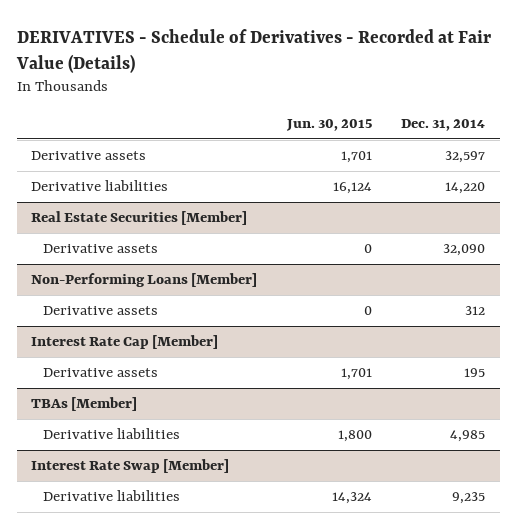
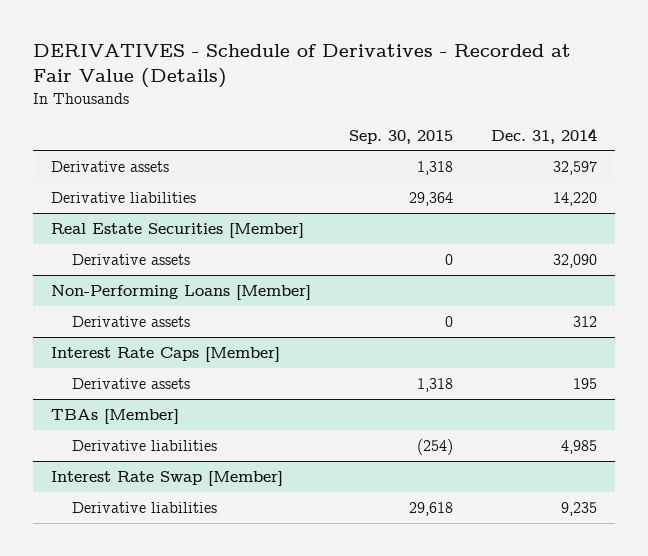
[285,119,372,132] Jun. 30, 2015 -> none
none -> [348,129,453,144] Sep. 30, 2015
[31,335,219,350] Interest Rate Cap [Member] -> [51,346,281,362] Interest Rate Caps [Member]

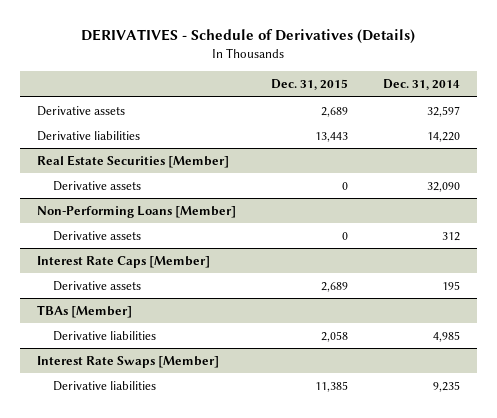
[32,44,571,89] DERIVATIVES - Schedule of Derivatives - Recorded at Fair Value (Details) -> [81,29,416,45] DERIVATIVES - Schedule of Derivatives (Details)
[348,129,453,144] Sep. 30, 2015 -> none
none -> [270,79,348,91] Dec. 31, 2015
[51,470,284,486] Interest Rate Swap [Member] -> [37,355,220,368] Interest Rate Swaps [Member]

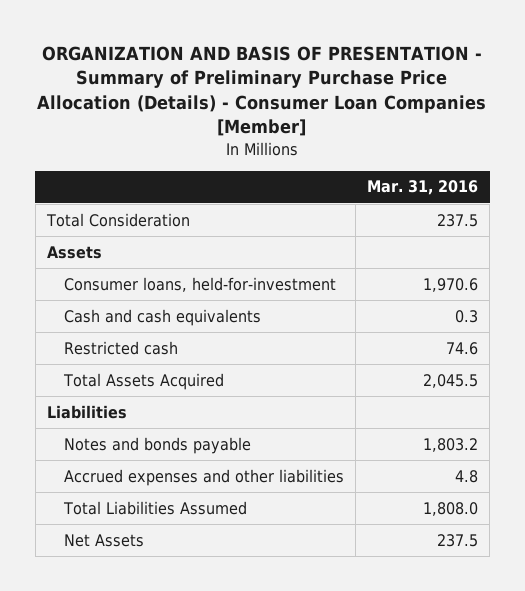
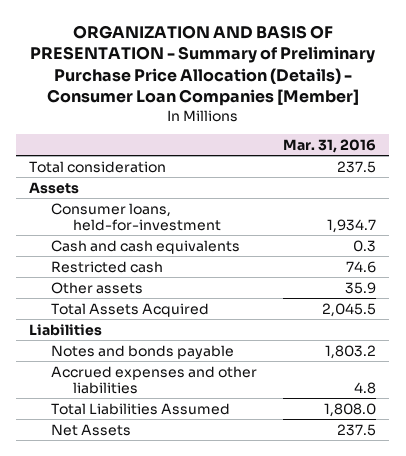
[45,212,190,227] Total Consideration -> [29,160,167,173] Total consideration
[423,277,479,292] 1,970.6 -> [327,218,377,233] 1,934.7
none -> [51,281,144,294] Other assets

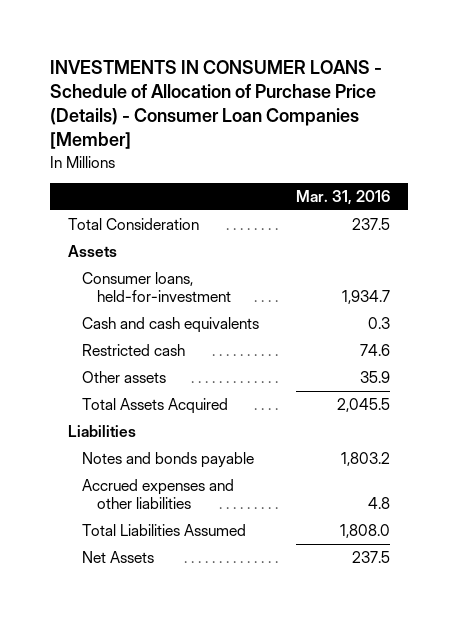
[29,24,375,106] ORGANIZATION AND BASIS OF PRESENTATION - Summary of Preliminary Purchase Price Allocation (Details) - Consumer Loan Companies [Member] -> [49,59,382,150] INVESTMENTS IN CONSUMER LOANS - Schedule of Allocation of Purchase Price (Details) - Consumer Loan Companies [Member]
[29,160,167,173] Total consideration -> [67,217,199,230] Total Consideration

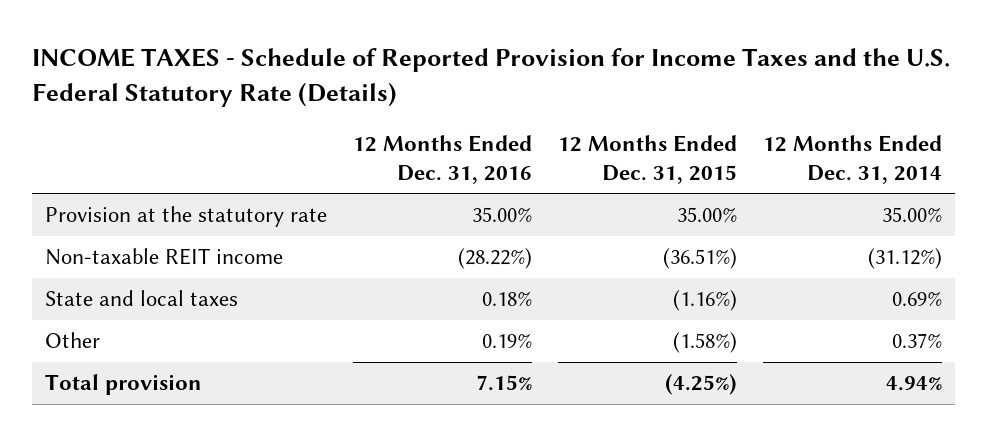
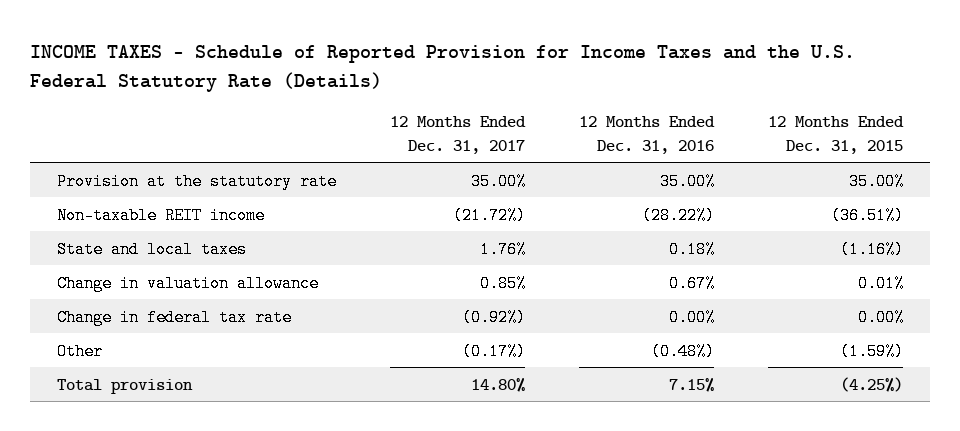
[763,135,943,184] 12 Months Ended Dec. 31, 2014 -> none
none -> [390,116,527,154] 12 Months Ended Dec. 31, 2017
none -> [57,274,320,292] Change in valuation allowance
none -> [57,308,293,326] Change in federal tax rate
[481,333,532,349] 0.19% -> [651,342,716,360] (0.48%)
[673,332,738,354] (1.58%) -> [840,342,905,360] (1.59%)

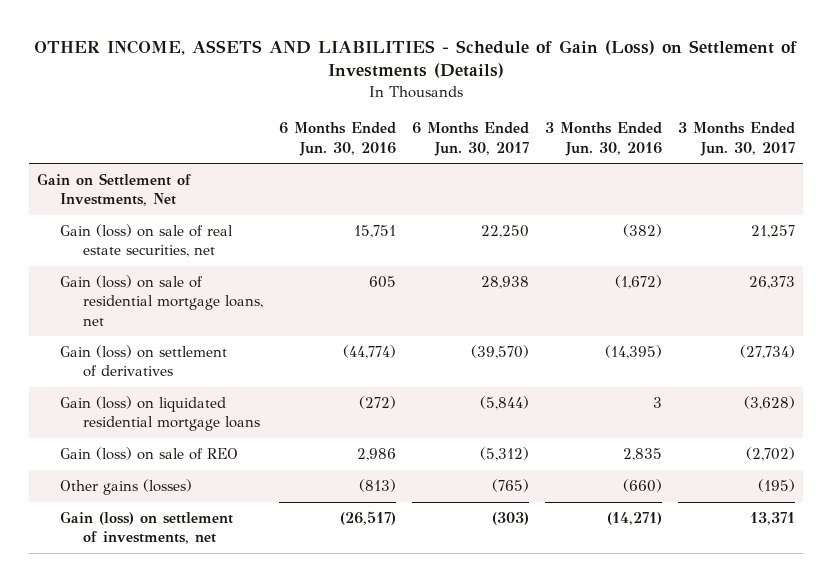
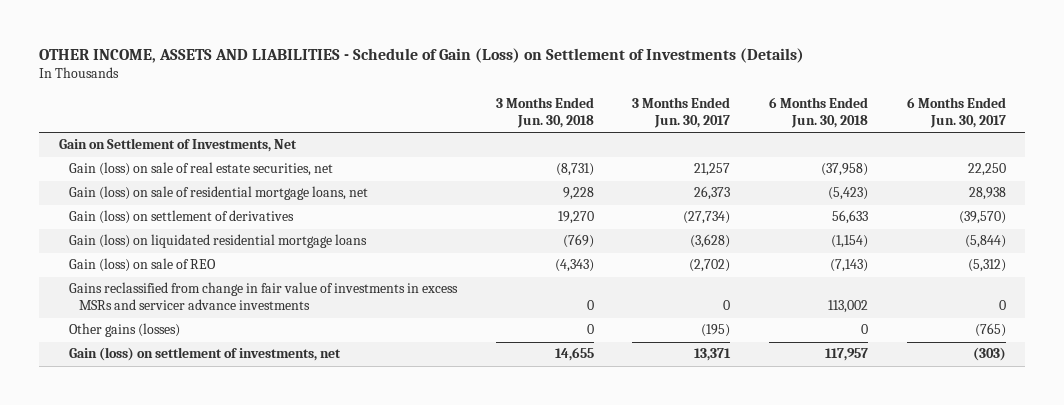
[278,122,396,156] 6 Months Ended Jun. 30, 2016 -> none
[545,122,663,156] 3 Months Ended Jun. 30, 2016 -> none
none -> [495,96,594,129] 3 Months Ended Jun. 30, 2018
none -> [768,96,868,129] 6 Months Ended Jun. 30, 2018
none -> [68,282,458,311] Gains reclassified from change in fair value of investments in excess MSRs and servicer advance investments

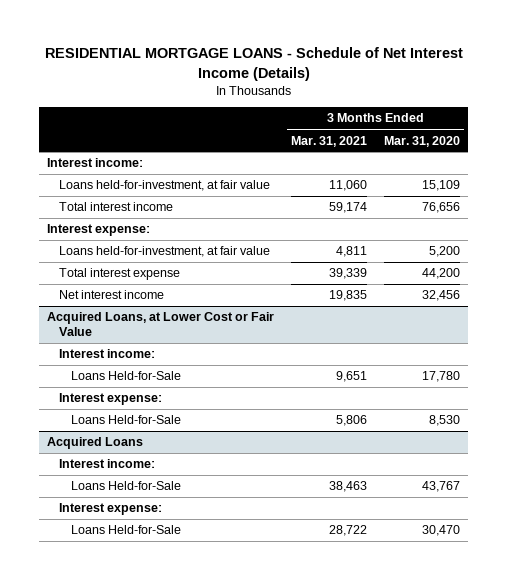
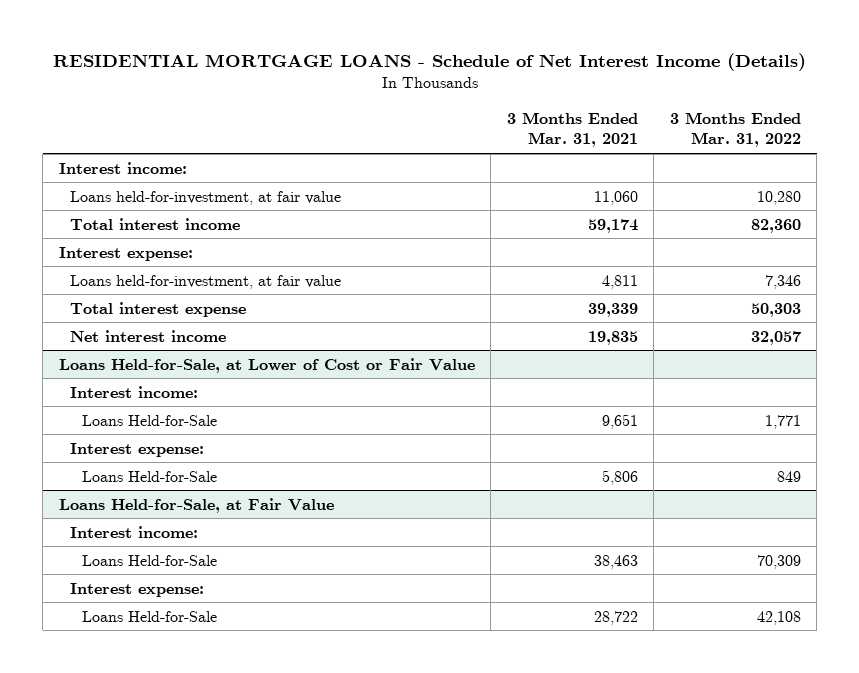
[383,135,460,147] Mar. 31, 2020 -> none
none -> [669,111,801,148] 3 Months Ended Mar. 31, 2022
[47,312,275,337] Acquired Loans, at Lower Cost or Fair Value -> [58,357,475,373] Loans Held-for-Sale, at Lower of Cost or Fair Value
[47,437,144,450] Acquired Loans -> [58,497,334,513] Loans Held-for-Sale, at Fair Value

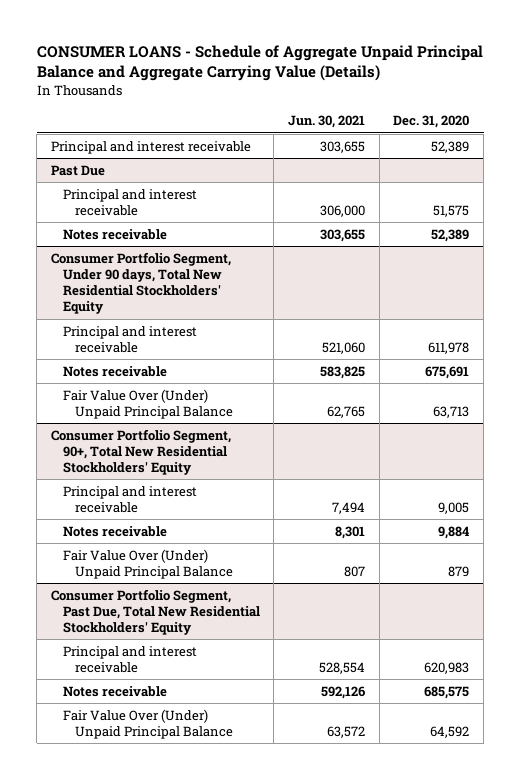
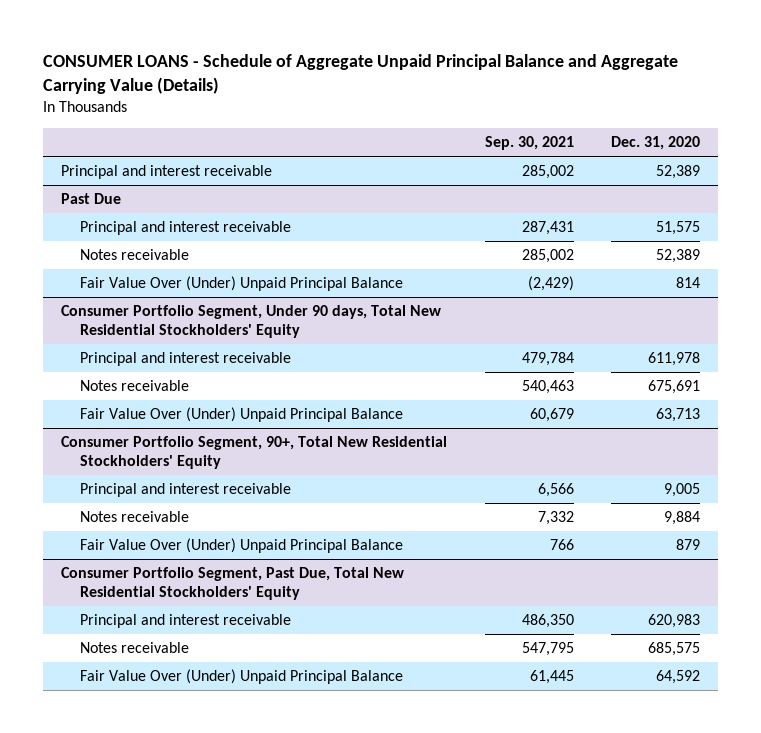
[288,115,366,129] Jun. 30, 2021 -> none
none -> [484,136,574,151] Sep. 30, 2021
none -> [80,276,404,292] Fair Value Over (Under) Unpaid Principal Balance

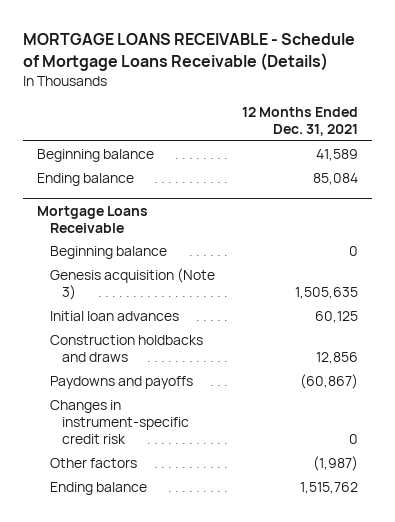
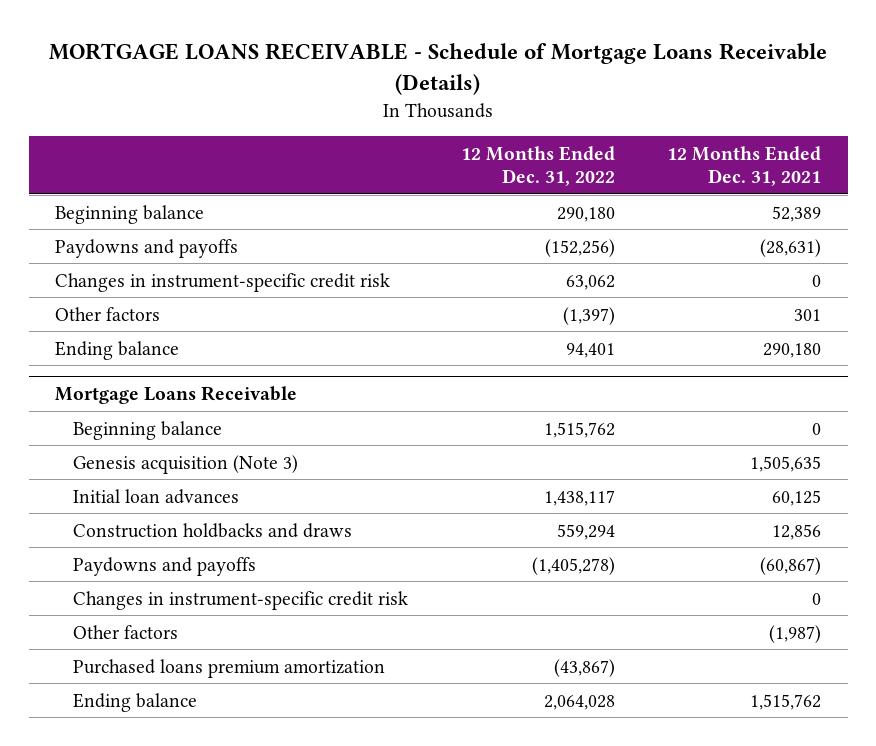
none -> [460,145,615,186] 12 Months Ended Dec. 31, 2022
[315,148,358,161] 41,589 -> [772,205,822,222] 52,389
none -> [55,238,239,258] Paydowns and payoffs
none -> [55,272,391,292] Changes in instrument-specific credit risk
none -> [55,306,161,321] Other factors
[312,172,358,185] 85,084 -> [763,342,822,358] 290,180
none -> [73,658,386,678] Purchased loans premium amortization

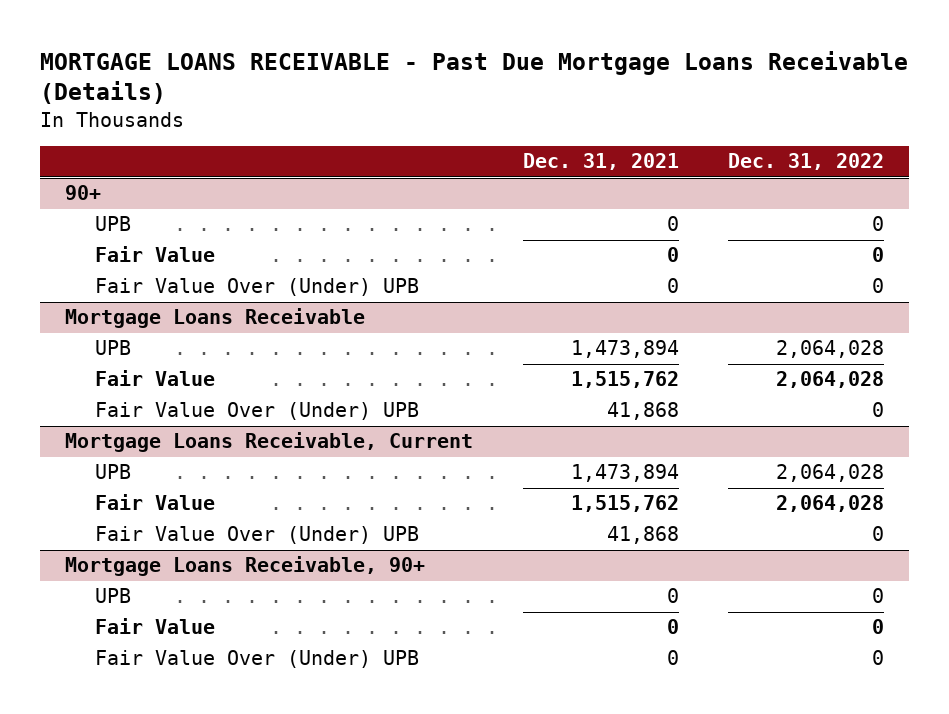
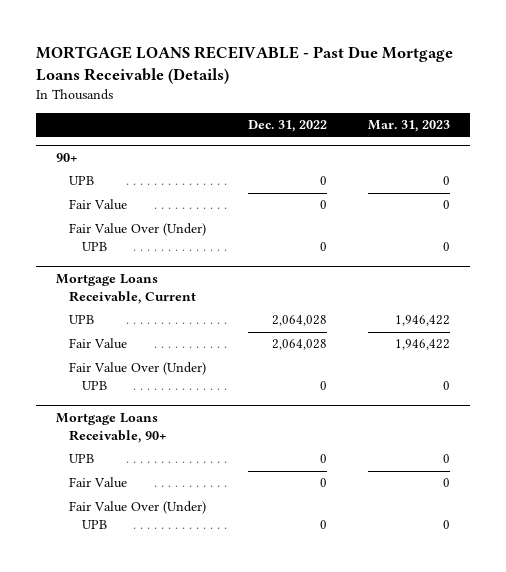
[522,153,679,171] Dec. 31, 2021 -> none
none -> [367,120,450,133] Mar. 31, 2023
[65,308,366,329] Mortgage Loans Receivable -> none
[94,340,131,356] UPB -> none
[94,370,215,387] Fair Value -> none
[94,402,419,421] Fair Value Over (Under) UPB -> none

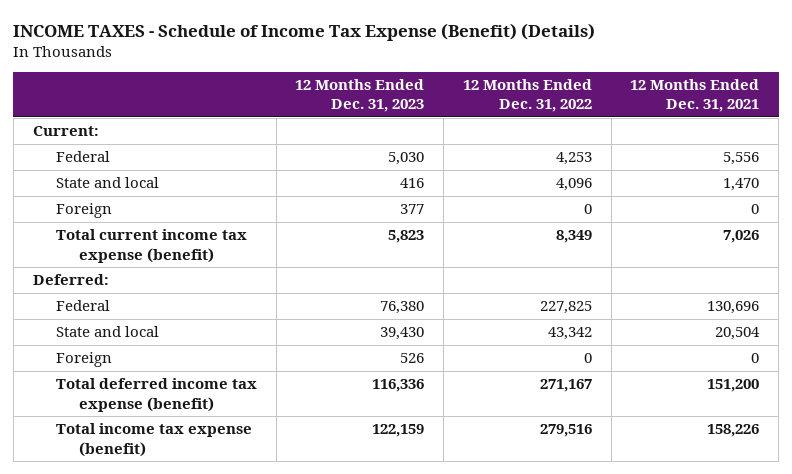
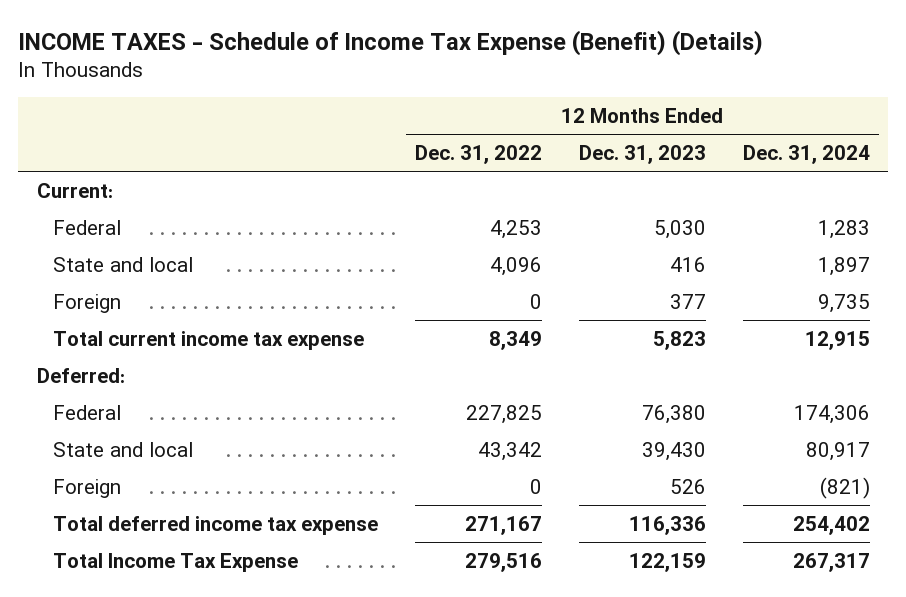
[630,79,760,113] 12 Months Ended Dec. 31, 2021 -> none
none -> [742,145,870,165] Dec. 31, 2024
[55,229,247,263] Total current income tax expense (benefit) -> [52,330,364,350] Total current income tax expense
[55,378,257,412] Total deferred income tax expense (benefit) -> [52,515,378,535] Total deferred income tax expense
[55,423,252,457] Total income tax expense (benefit) -> [52,552,298,572] Total Income Tax Expense

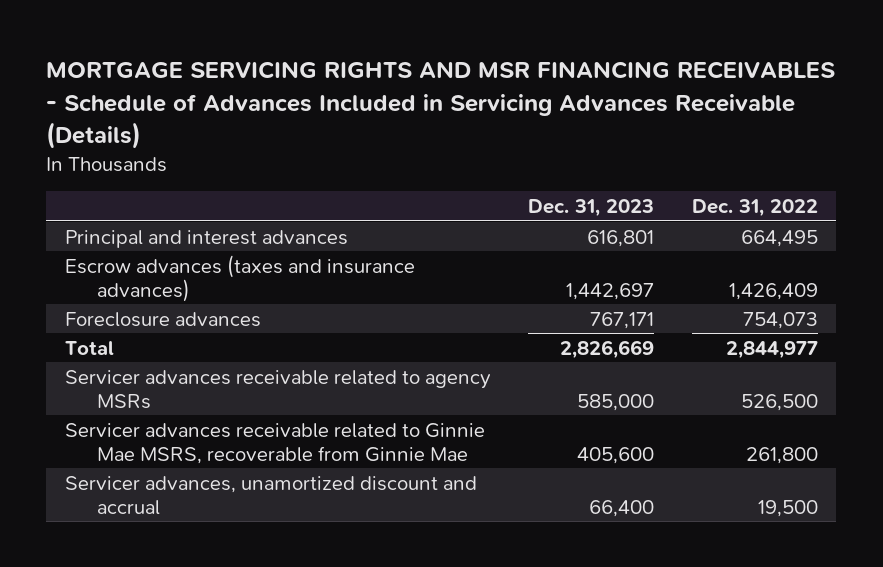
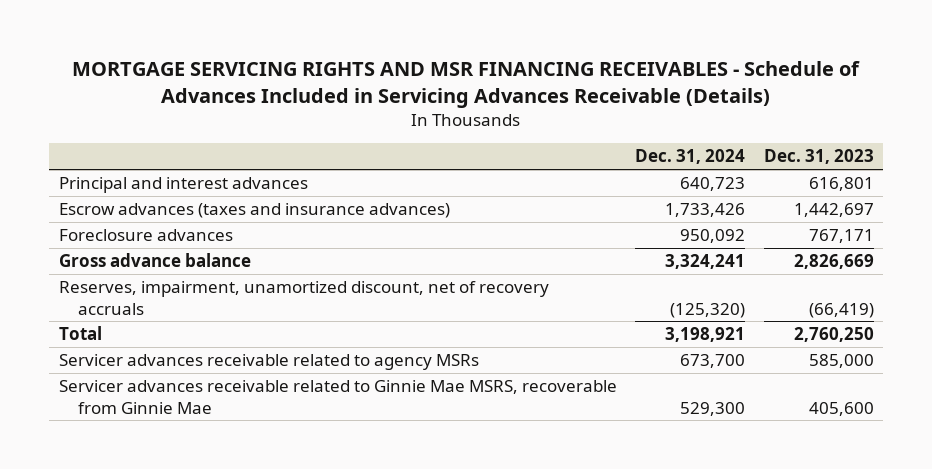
[691,199,818,218] Dec. 31, 2022 -> none
none -> [635,149,746,165] Dec. 31, 2024
none -> [58,253,251,268] Gross advance balance
none -> [58,281,549,315] Reserves, impairment, unamortized discount, net of recovery accruals
[560,339,655,359] 2,826,669 -> [793,327,874,343] 2,760,250
[64,475,477,515] Servicer advances, unamortized discount and accrual -> none

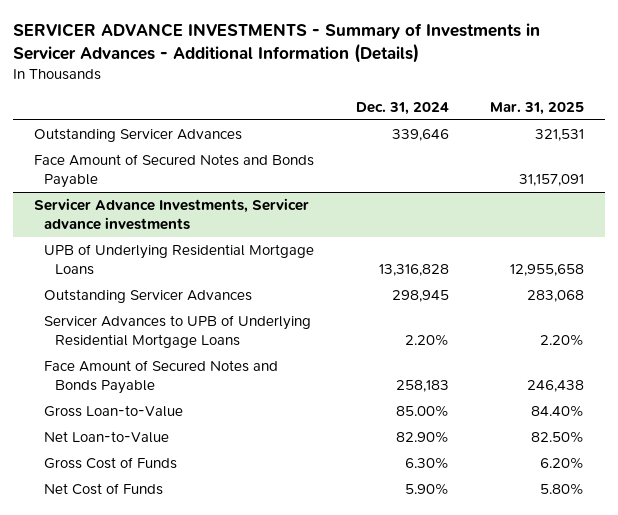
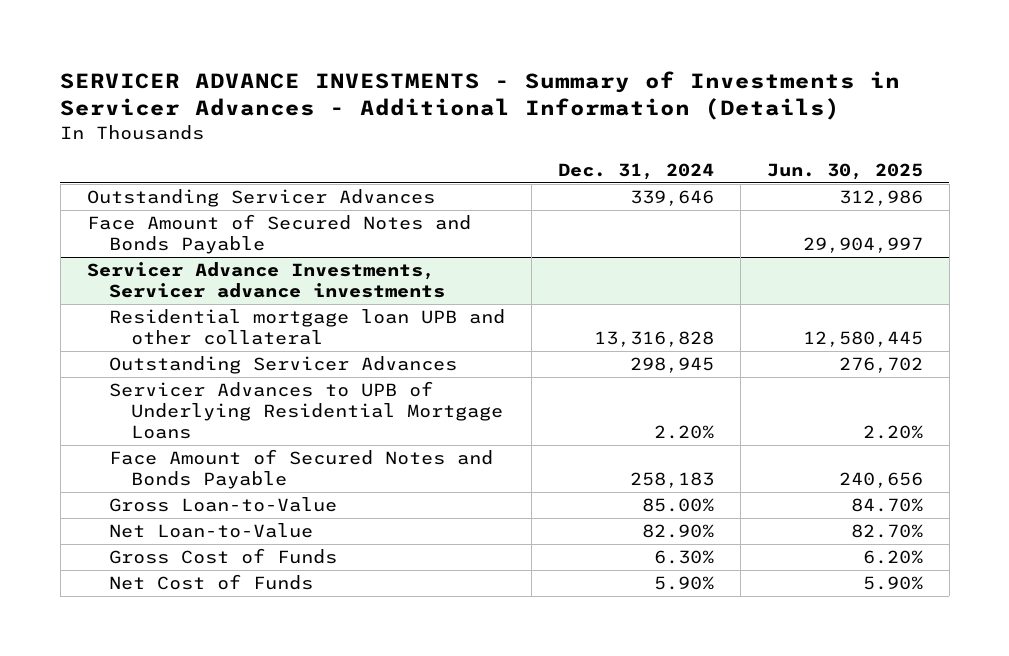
[490,102,585,116] Mar. 31, 2025 -> none
none -> [766,163,923,181] Jun. 30, 2025
[44,243,315,276] UPB of Underlying Residential Mortgage Loans -> [108,309,505,346] Residential mortgage loan UPB and other collateral

